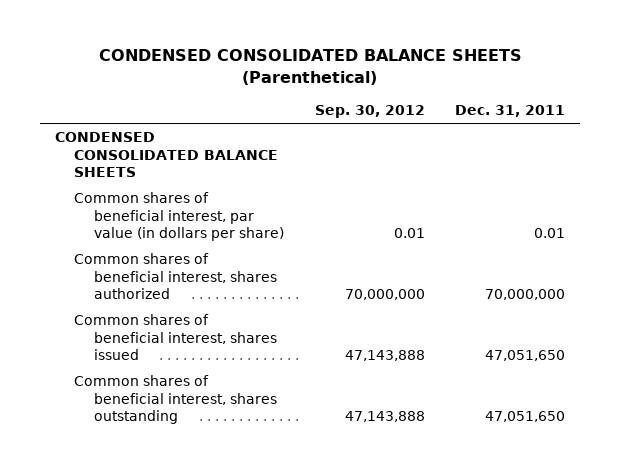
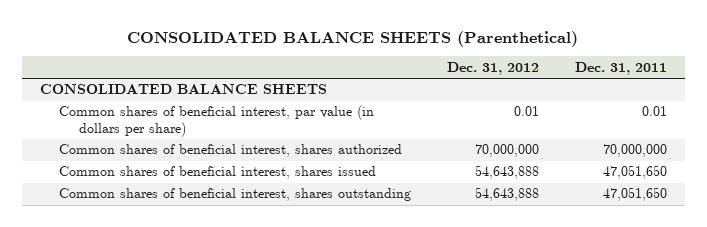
[99,49,523,86] CONDENSED CONSOLIDATED BALANCE SHEETS (Parenthetical) -> [127,30,579,47] CONSOLIDATED BALANCE SHEETS (Parenthetical)
[314,105,425,119] Sep. 30, 2012 -> none
none -> [447,61,540,75] Dec. 31, 2012
[54,132,279,178] CONDENSED CONSOLIDATED BALANCE SHEETS -> [39,84,327,95] CONSOLIDATED BALANCE SHEETS

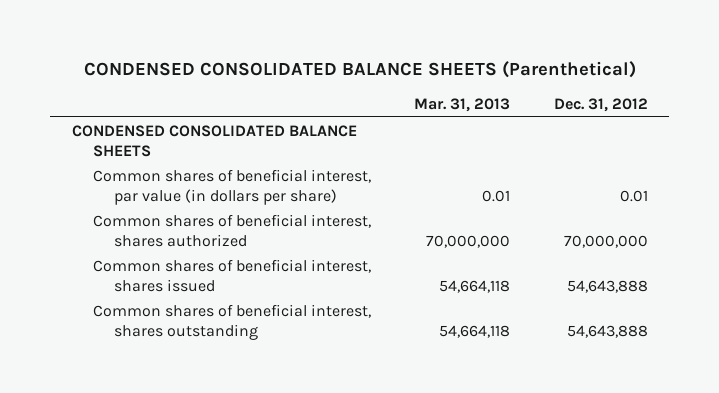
[127,30,579,47] CONSOLIDATED BALANCE SHEETS (Parenthetical) -> [83,61,636,79] CONDENSED CONSOLIDATED BALANCE SHEETS (Parenthetical)
[574,61,667,75] Dec. 31, 2011 -> none
none -> [414,97,511,112] Mar. 31, 2013
[39,84,327,95] CONSOLIDATED BALANCE SHEETS -> [71,124,357,157] CONDENSED CONSOLIDATED BALANCE SHEETS

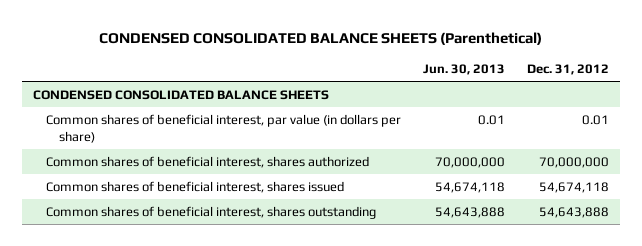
[414,97,511,112] Mar. 31, 2013 -> none
none -> [422,63,505,75] Jun. 30, 2013
[566,279,648,293] 54,643,888 -> [538,181,609,193] 54,674,118

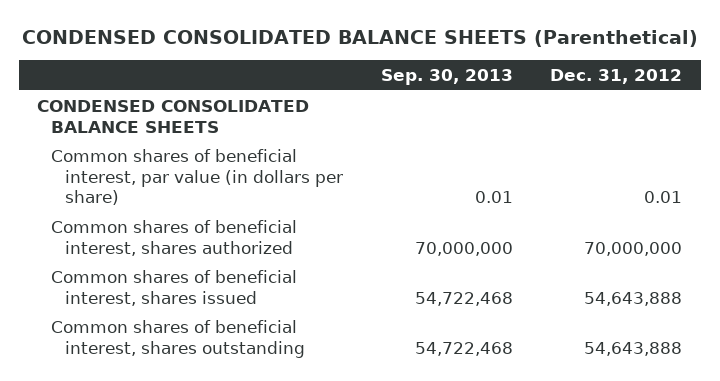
[422,63,505,75] Jun. 30, 2013 -> none
none -> [380,68,513,85] Sep. 30, 2013
[538,181,609,193] 54,674,118 -> [584,291,683,306] 54,643,888

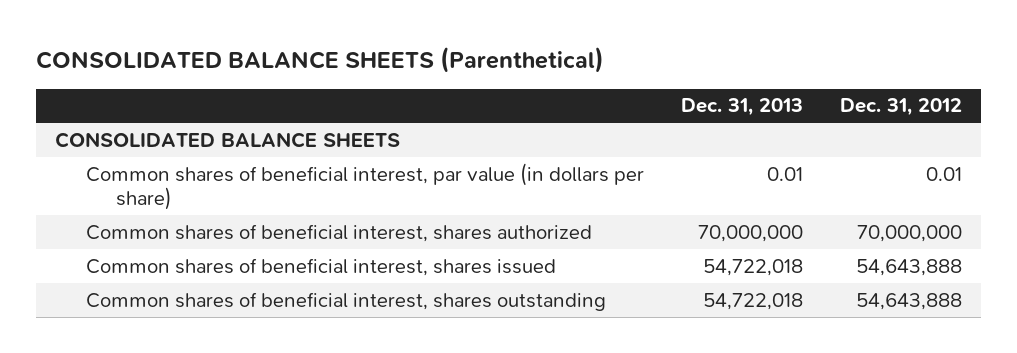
[21,29,698,47] CONDENSED CONSOLIDATED BALANCE SHEETS (Parenthetical) -> [36,47,605,74] CONSOLIDATED BALANCE SHEETS (Parenthetical)
[380,68,513,85] Sep. 30, 2013 -> none
none -> [680,98,803,117] Dec. 31, 2013
[37,99,310,133] CONDENSED CONSOLIDATED BALANCE SHEETS -> [54,131,400,148] CONSOLIDATED BALANCE SHEETS

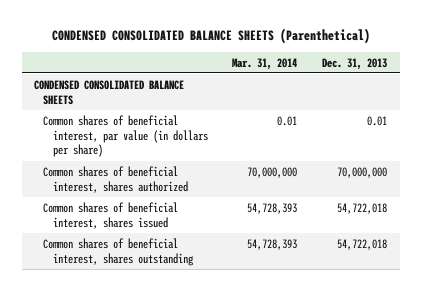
[36,47,605,74] CONSOLIDATED BALANCE SHEETS (Parenthetical) -> [51,27,370,44] CONDENSED CONSOLIDATED BALANCE SHEETS (Parenthetical)
[840,98,963,117] Dec. 31, 2012 -> none
none -> [232,57,298,70] Mar. 31, 2014
[54,131,400,148] CONSOLIDATED BALANCE SHEETS -> [33,79,184,105] CONDENSED CONSOLIDATED BALANCE SHEETS

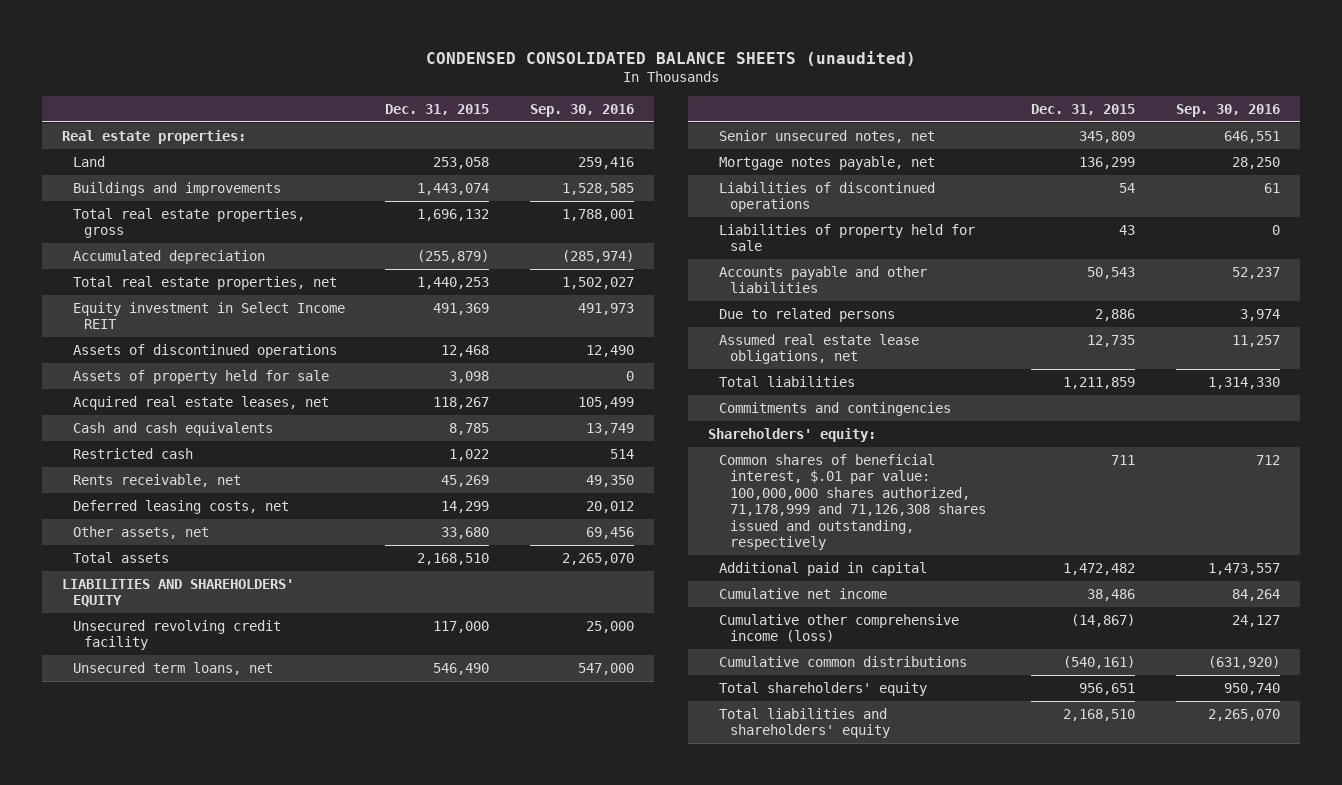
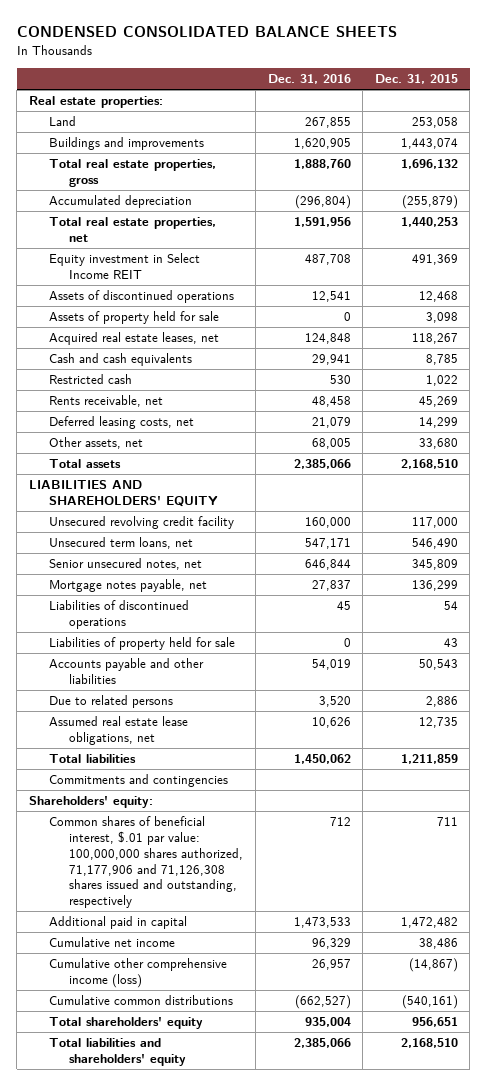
[425,50,916,66] CONDENSED CONSOLIDATED BALANCE SHEETS (unaudited) -> [16,25,397,37] CONDENSED CONSOLIDATED BALANCE SHEETS
[529,104,634,118] Sep. 30, 2016 -> none
none -> [267,74,351,85] Dec. 31, 2016
[719,453,986,551] Common shares of beneficial interest, $.01 par value: 100,000,000 shares authorized, 71,178,999 and 71,126,308 shares issued and outstanding, respectively -> [49,816,244,909] Common shares of beneficial interest, $.01 par value: 100,000,000 shares authorized, 71,177,906 and 71,126,308 shares issued and outstanding, respectively

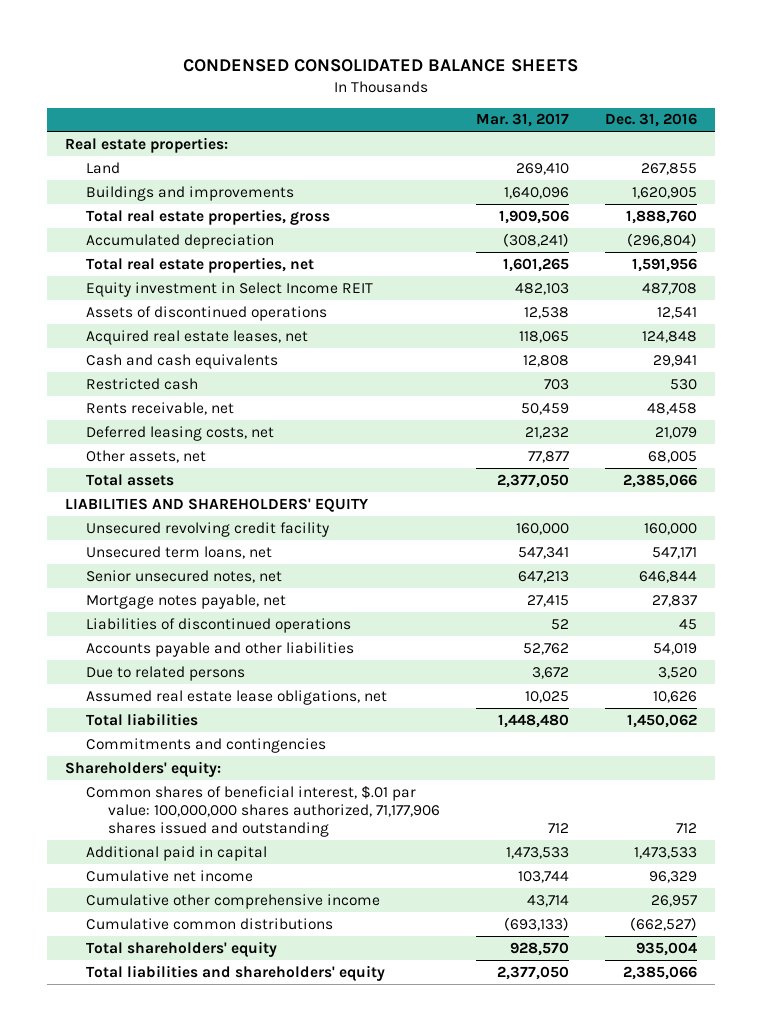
[374,74,458,85] Dec. 31, 2015 -> none
none -> [475,113,569,128] Mar. 31, 2017
[49,311,220,325] Assets of property held for sale -> none
[49,637,236,651] Liabilities of property held for sale -> none
[49,816,244,909] Common shares of beneficial interest, $.01 par value: 100,000,000 shares authorized, 71,177,906 and 71,126,308 shares issued and outstanding, respectively -> [86,784,440,837] Common shares of beneficial interest, $.01 par value: 100,000,000 shares authorized, 71,177,906 shares issued and outstanding
[49,958,228,989] Cumulative other comprehensive income (loss) -> [86,893,381,909] Cumulative other comprehensive income

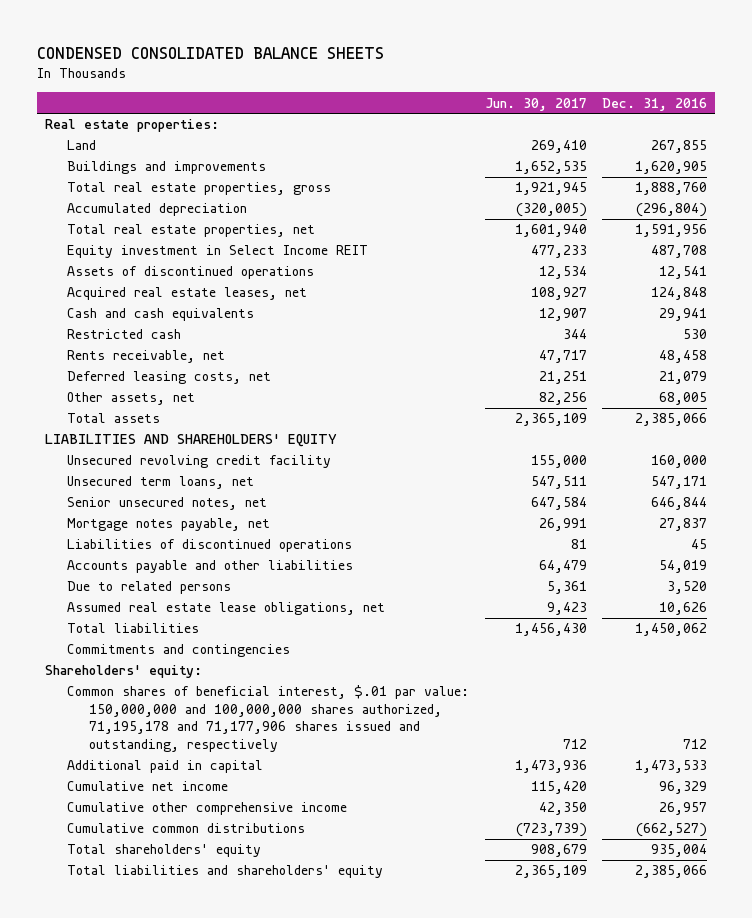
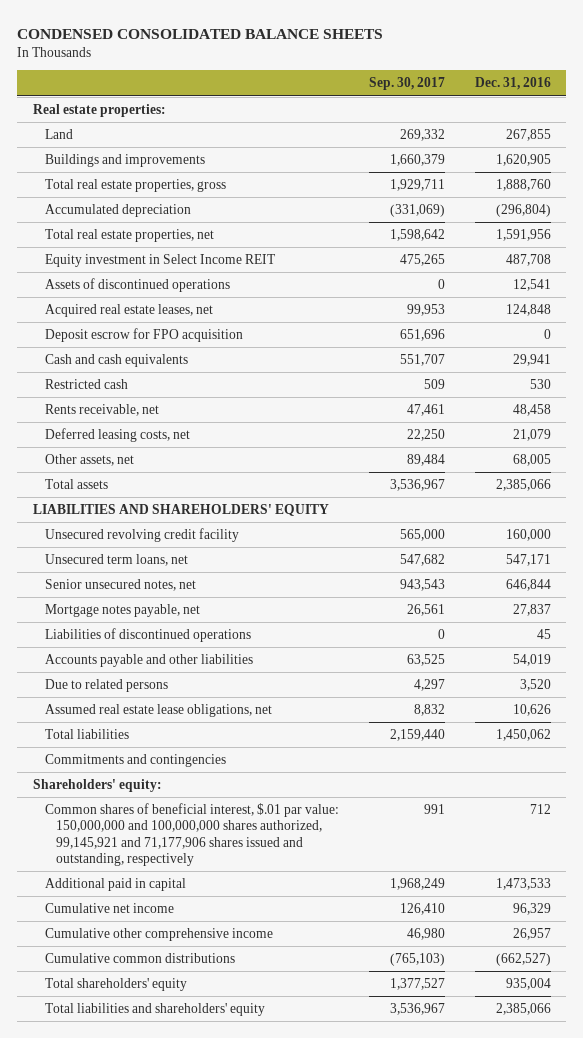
[484,97,587,111] Jun. 30, 2017 -> none
none -> [368,77,445,91] Sep. 30, 2017
none -> [44,327,243,342] Deposit escrow for FPO acquisition
[66,685,469,752] Common shares of beneficial interest, $.01 par value: 150,000,000 and 100,000,000 shares authorized, 71,195,178 and 71,177,906 shares issued and outstanding, respectively -> [44,802,339,867] Common shares of beneficial interest, $.01 par value: 150,000,000 and 100,000,000 shares authorized, 99,145,921 and 71,177,906 shares issued and outstanding, respectively

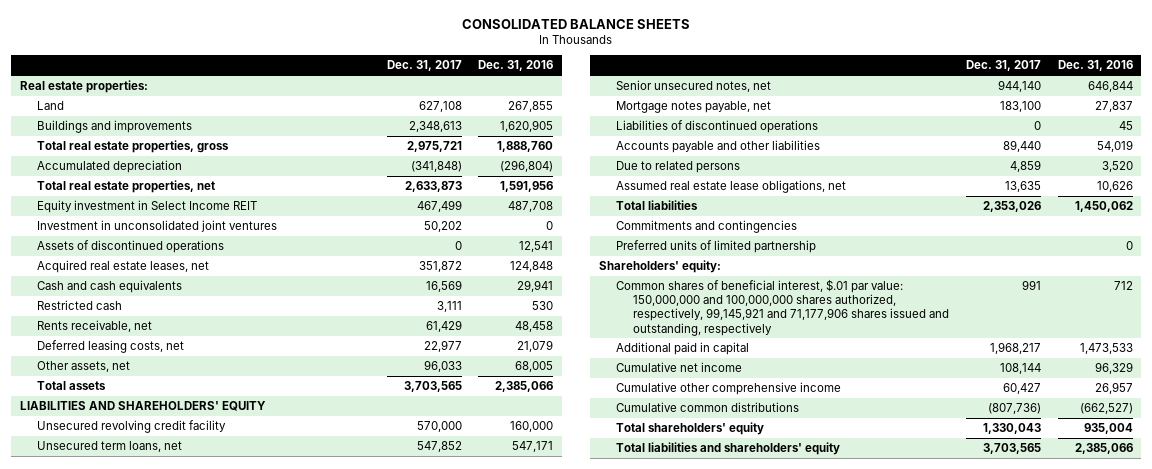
[17,28,384,39] CONDENSED CONSOLIDATED BALANCE SHEETS -> [462,18,691,29] CONSOLIDATED BALANCE SHEETS
[368,77,445,91] Sep. 30, 2017 -> none
none -> [386,60,462,72] Dec. 31, 2017
none -> [36,220,277,233] Investment in unconsolidated joint ventures
[44,327,243,342] Deposit escrow for FPO acquisition -> none
none -> [615,240,816,254] Preferred units of limited partnership
[44,802,339,867] Common shares of beneficial interest, $.01 par value: 150,000,000 and 100,000,000 shares authorized, 99,145,921 and 71,177,906 shares issued and outstanding, respectively -> [615,279,949,336] Common shares of beneficial interest, $.01 par value: 150,000,000 and 100,000,000 shares authorized, respectively, 99,145,921 and 71,177,906 shares issued and outstanding, respectively

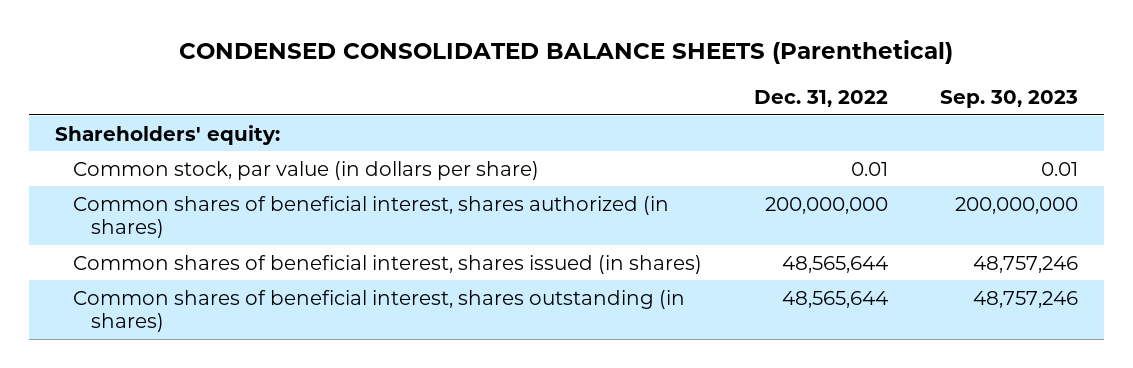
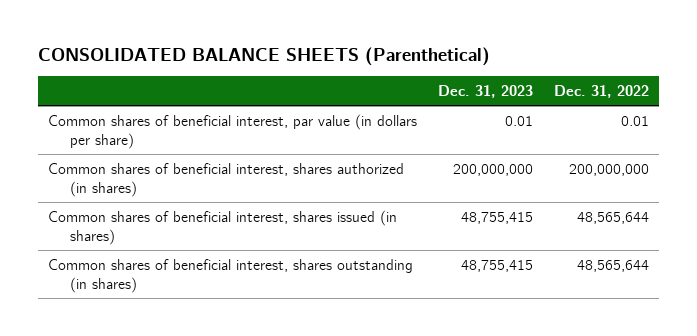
[179,40,954,65] CONDENSED CONSOLIDATED BALANCE SHEETS (Parenthetical) -> [37,47,490,67] CONSOLIDATED BALANCE SHEETS (Parenthetical)
[940,90,1079,109] Sep. 30, 2023 -> none
none -> [438,84,534,98] Dec. 31, 2023
[54,124,280,145] Shareholders' equity: -> none
[72,160,539,180] Common stock, par value (in dollars per share) -> [48,113,418,149] Common shares of beneficial interest, par value (in dollars per share)

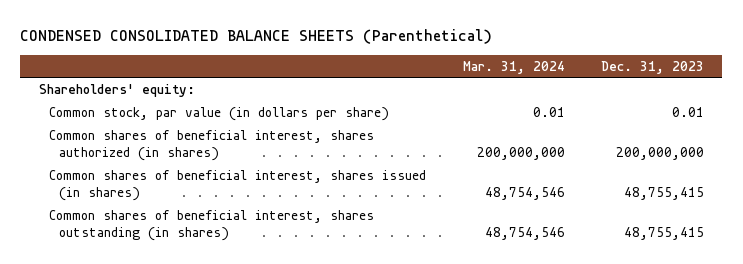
[37,47,490,67] CONSOLIDATED BALANCE SHEETS (Parenthetical) -> [20,29,493,45] CONDENSED CONSOLIDATED BALANCE SHEETS (Parenthetical)
[553,84,649,98] Dec. 31, 2022 -> none
none -> [462,60,565,74] Mar. 31, 2024
none -> [38,84,195,98] Shareholders' equity:
[48,113,418,149] Common shares of beneficial interest, par value (in dollars per share) -> [49,107,390,122] Common stock, par value (in dollars per share)

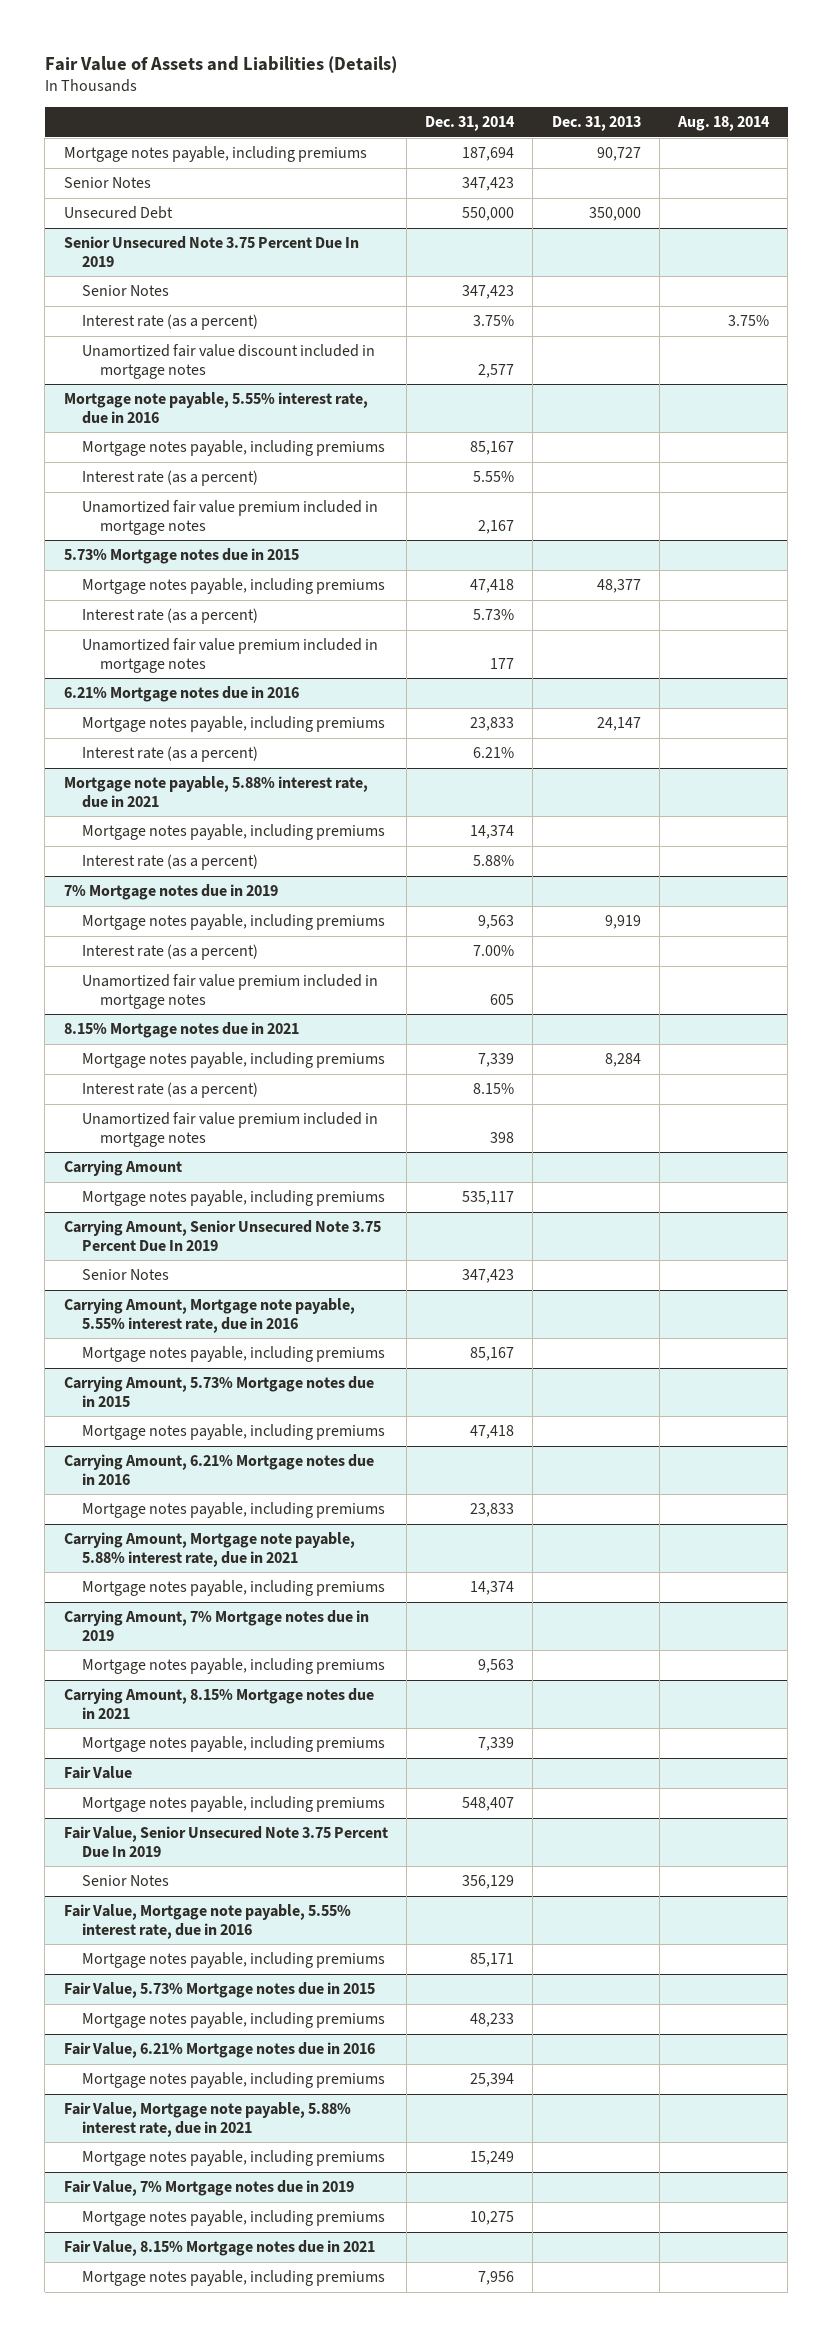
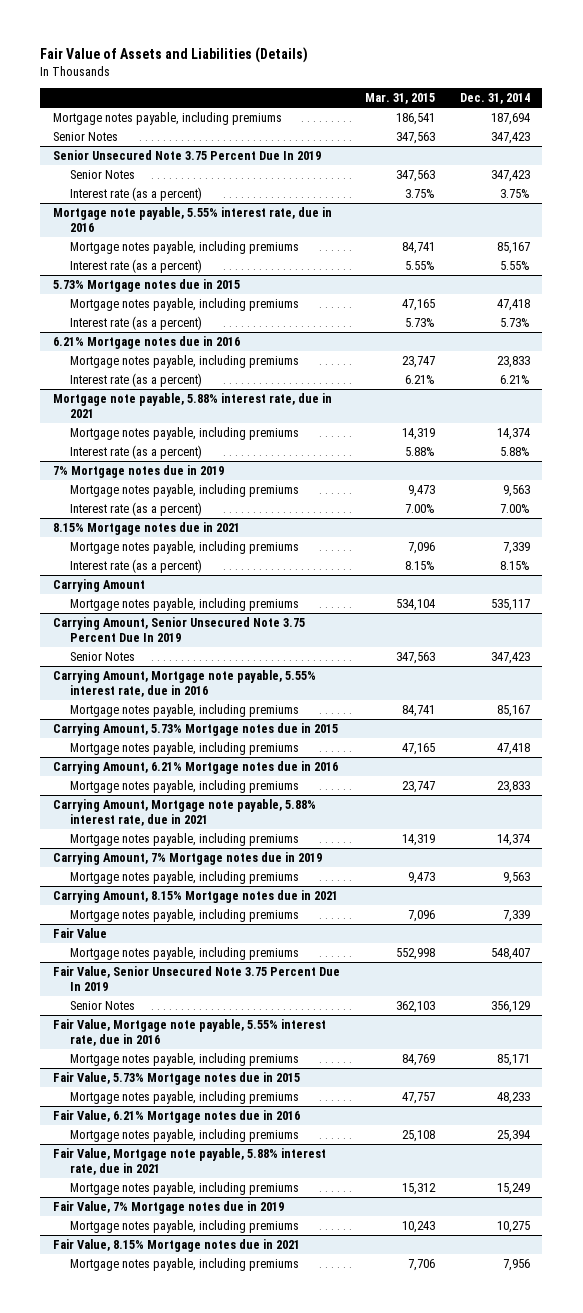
[551,116,641,132] Dec. 31, 2013 -> none
[676,116,770,132] Aug. 18, 2014 -> none
none -> [364,93,435,105] Mar. 31, 2015
[63,206,173,220] Unsecured Debt -> none
[81,344,375,379] Unamortized fair value discount included in mortgage notes -> none
[81,500,378,535] Unamortized fair value premium included in mortgage notes -> none
[81,638,378,673] Unamortized fair value premium included in mortgage notes -> none
[81,974,378,1009] Unamortized fair value premium included in mortgage notes -> none
[81,1112,378,1147] Unamortized fair value premium included in mortgage notes -> none

